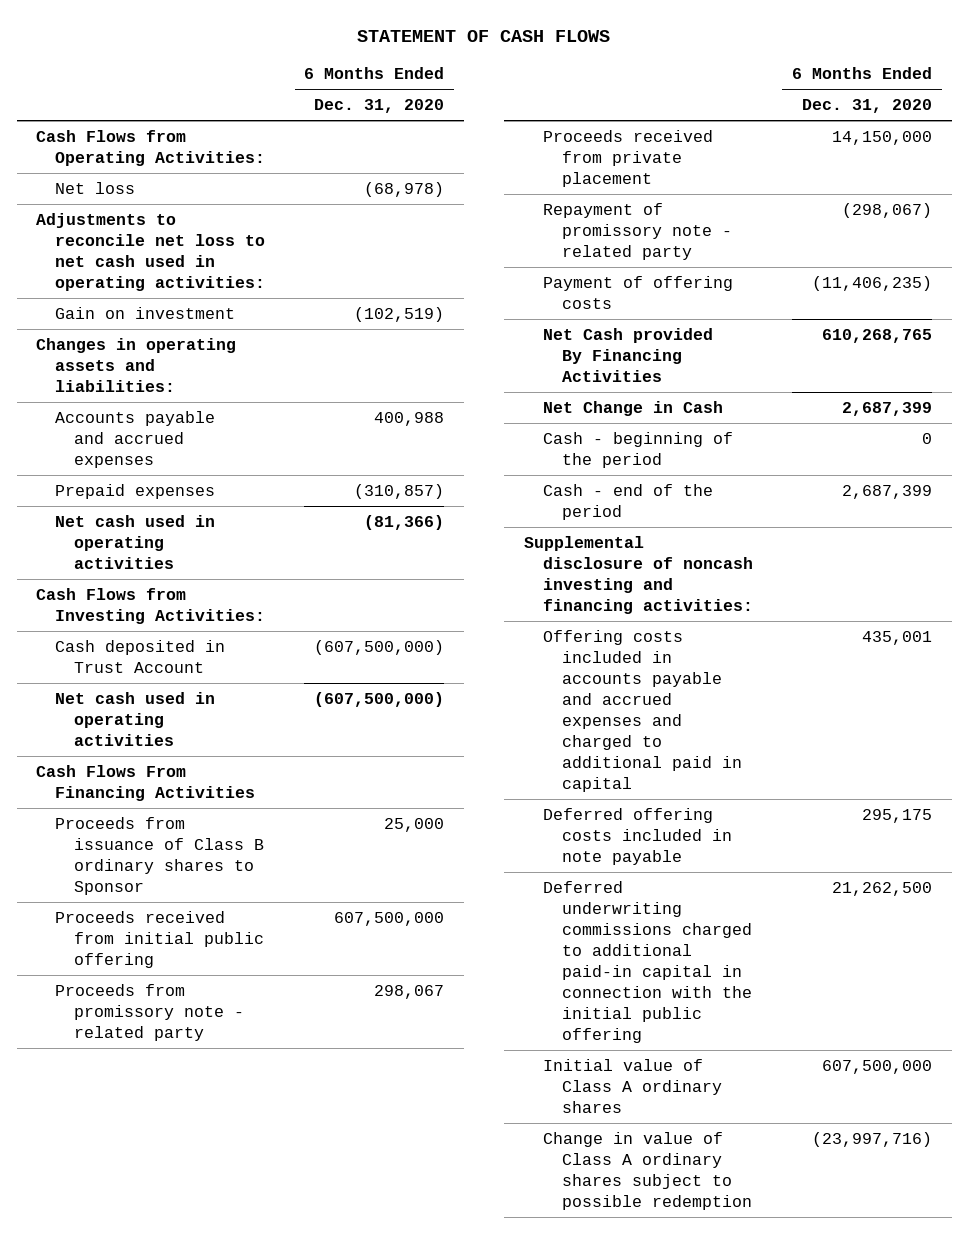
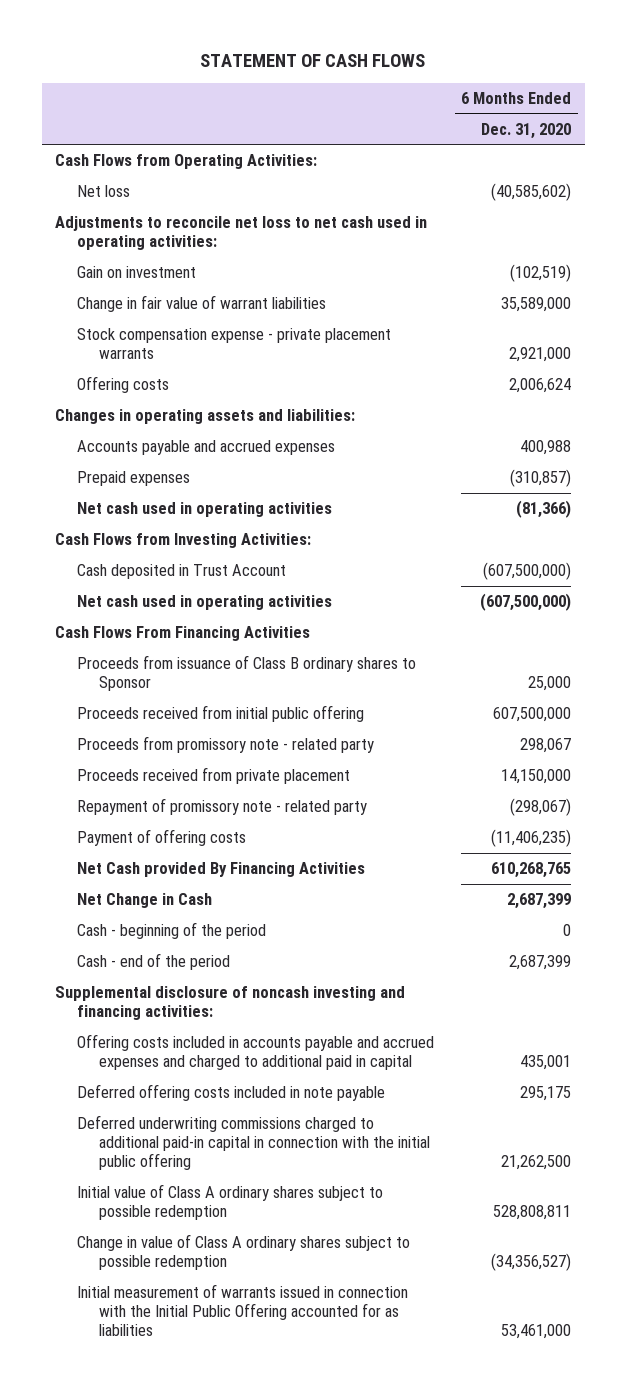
[364,181,445,197] (68,978) -> [491,183,572,202] (40,585,602)
none -> [77,295,327,313] Change in fair value of warrant liabilities
none -> [77,328,392,360] Stock compensation expense - private placement warrants
none -> [77,376,170,394] Offering costs
[543,1058,723,1113] Initial value of Class A ordinary shares -> [77,1184,384,1221] Initial value of Class A ordinary shares subject to possible redemption
[822,1059,933,1074] 607,500,000 -> [493,1205,572,1221] 528,808,811
[812,1131,933,1147] (23,997,716) -> [491,1253,572,1272] (34,356,527)
none -> [77,1284,409,1337] Initial measurement of warrants issued in connection with the Initial Public Offering accounted for as liabilities

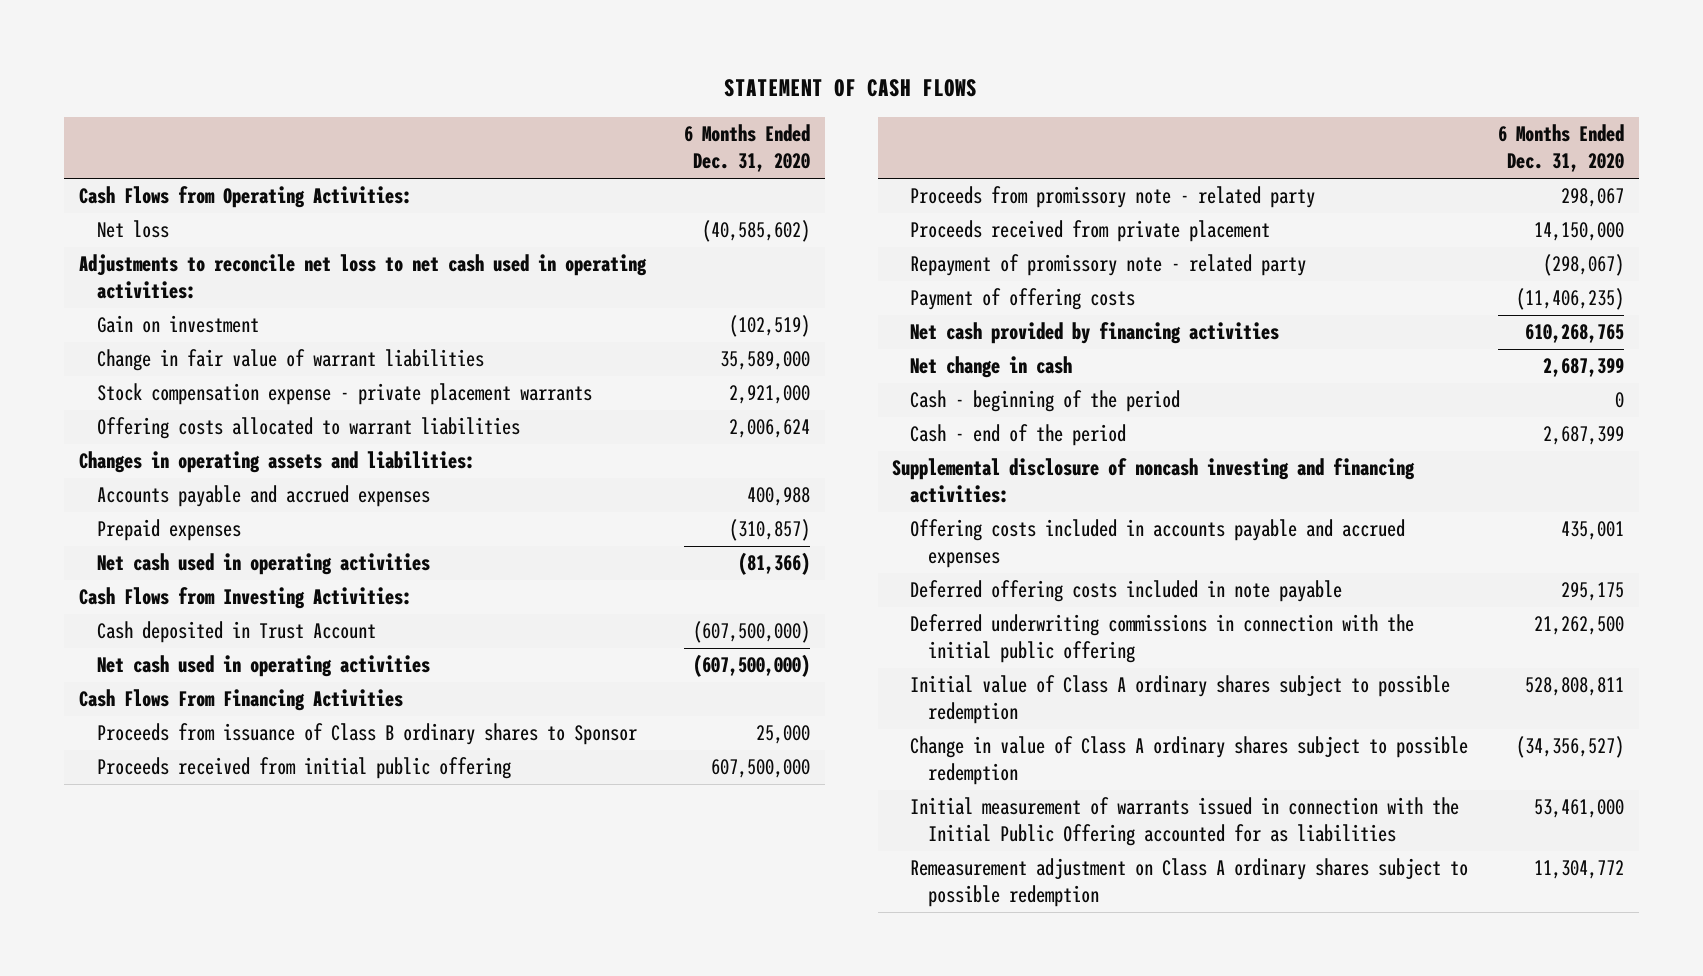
[77,376,170,394] Offering costs -> [96,417,520,440] Offering costs allocated to warrant liabilities
[77,862,366,878] Net Cash provided By Financing Activities -> [910,322,1280,345] Net cash provided by financing activities
[77,893,213,909] Net Change in Cash -> [910,356,1073,379] Net change in cash
[77,1034,435,1071] Offering costs included in accounts payable and accrued expenses and charged to additional paid in capital -> [910,519,1406,569] Offering costs included in accounts payable and accrued expenses
[77,1115,430,1171] Deferred underwriting commissions charged to additional paid-in capital in connection with the initial public offering -> [910,614,1415,664] Deferred underwriting commissions in connection with the initial public offering
none -> [910,858,1469,908] Remeasurement adjustment on Class A ordinary shares subject to possible redemption

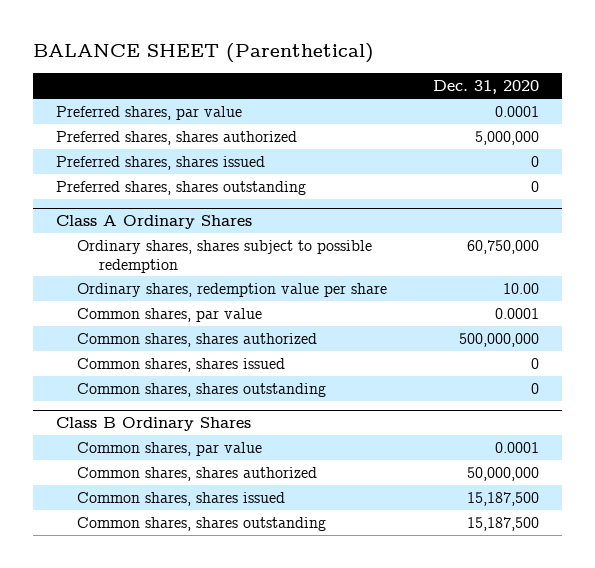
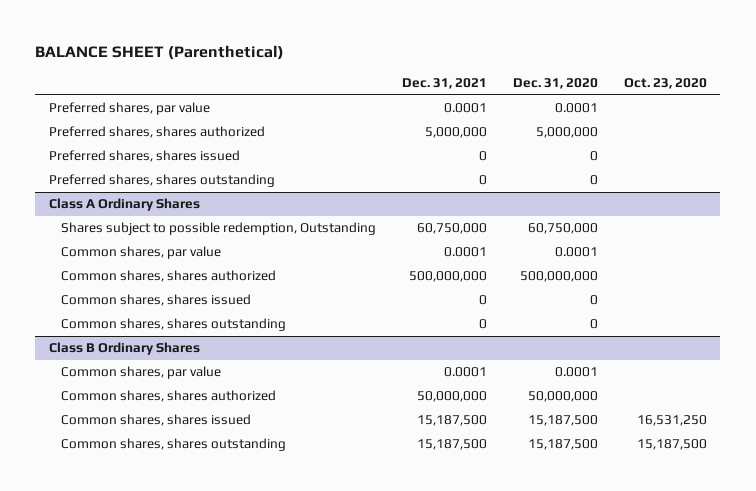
none -> [402,78,488,90] Dec. 31, 2021
none -> [624,78,708,90] Oct. 23, 2020
[77,282,388,297] Ordinary shares, redemption value per share -> none
[77,239,373,273] Ordinary shares, shares subject to possible redemption -> [61,222,377,236] Shares subject to possible redemption, Outstanding

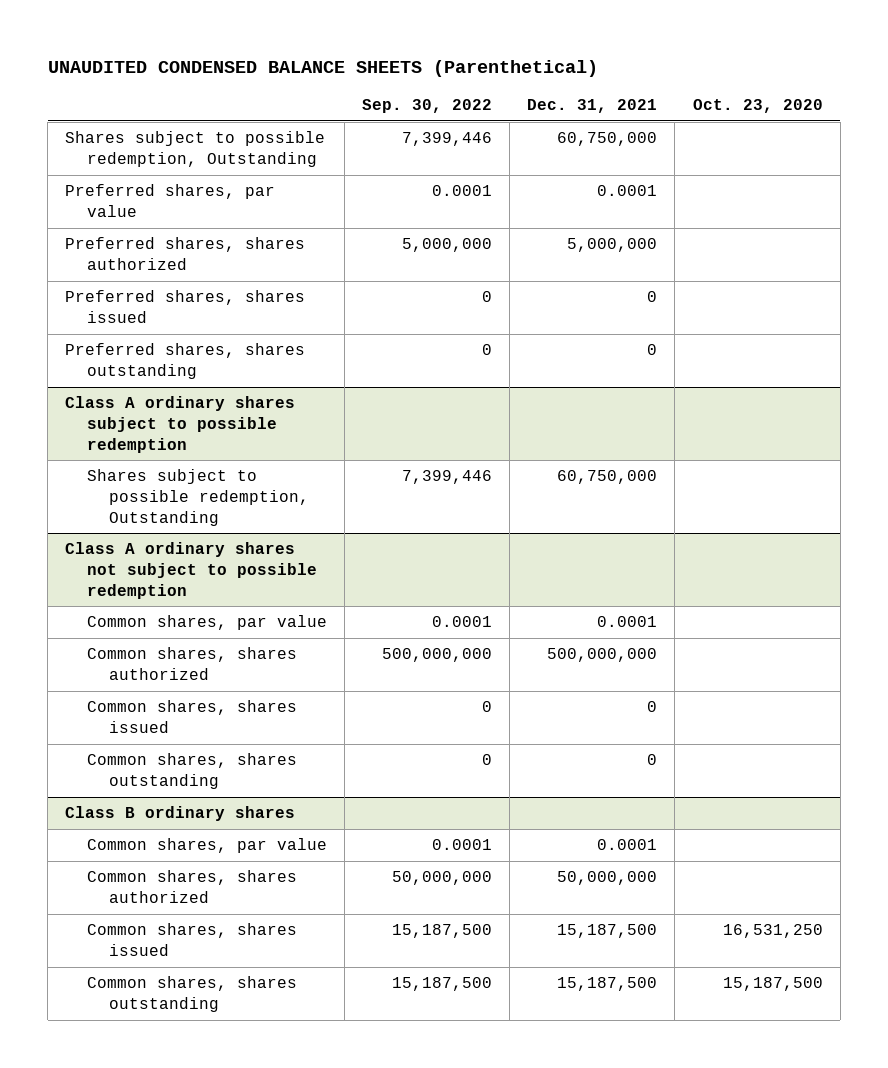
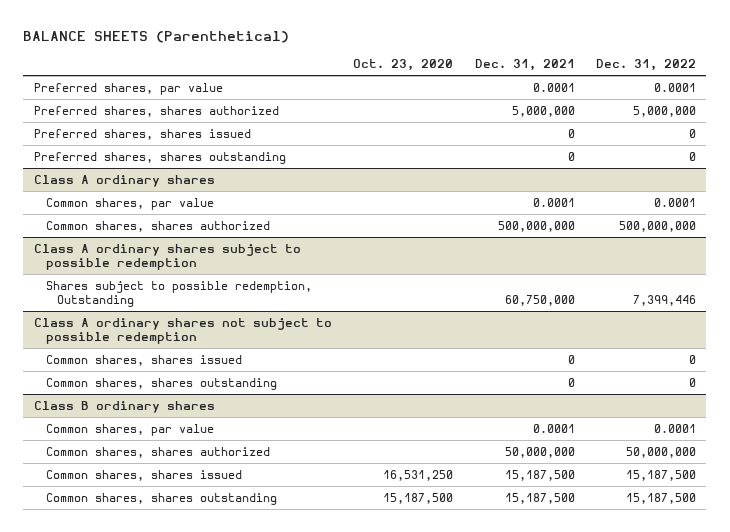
[47,59,598,77] UNAUDITED CONDENSED BALANCE SHEETS (Parenthetical) -> [23,31,290,44] BALANCE SHEETS (Parenthetical)
[362,99,493,114] Sep. 30, 2022 -> none
none -> [595,59,696,72] Dec. 31, 2022
[65,131,326,167] Shares subject to possible redemption, Outstanding -> none
none -> [34,174,216,187] Class A ordinary shares
none -> [45,197,214,210] Common shares, par value
none -> [45,220,270,232] Common shares, shares authorized
[87,615,328,631] Common shares, par value -> none
[87,647,298,680] Common shares, shares authorized -> none

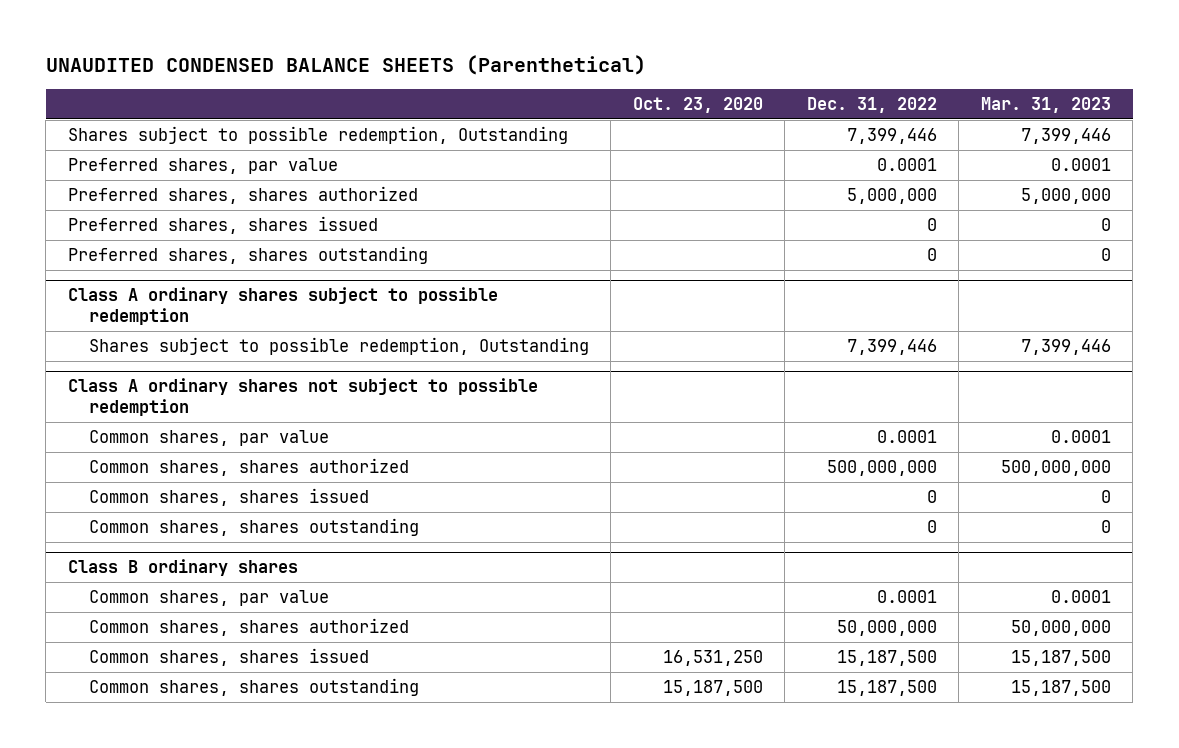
[23,31,290,44] BALANCE SHEETS (Parenthetical) -> [45,55,646,76] UNAUDITED CONDENSED BALANCE SHEETS (Parenthetical)
[474,59,575,72] Dec. 31, 2021 -> none
none -> [980,96,1111,113] Mar. 31, 2023
none -> [67,126,568,145] Shares subject to possible redemption, Outstanding
[34,174,216,187] Class A ordinary shares -> none
[45,197,214,210] Common shares, par value -> none
[45,220,270,232] Common shares, shares authorized -> none
none -> [88,430,329,447] Common shares, par value
none -> [88,458,409,477] Common shares, shares authorized

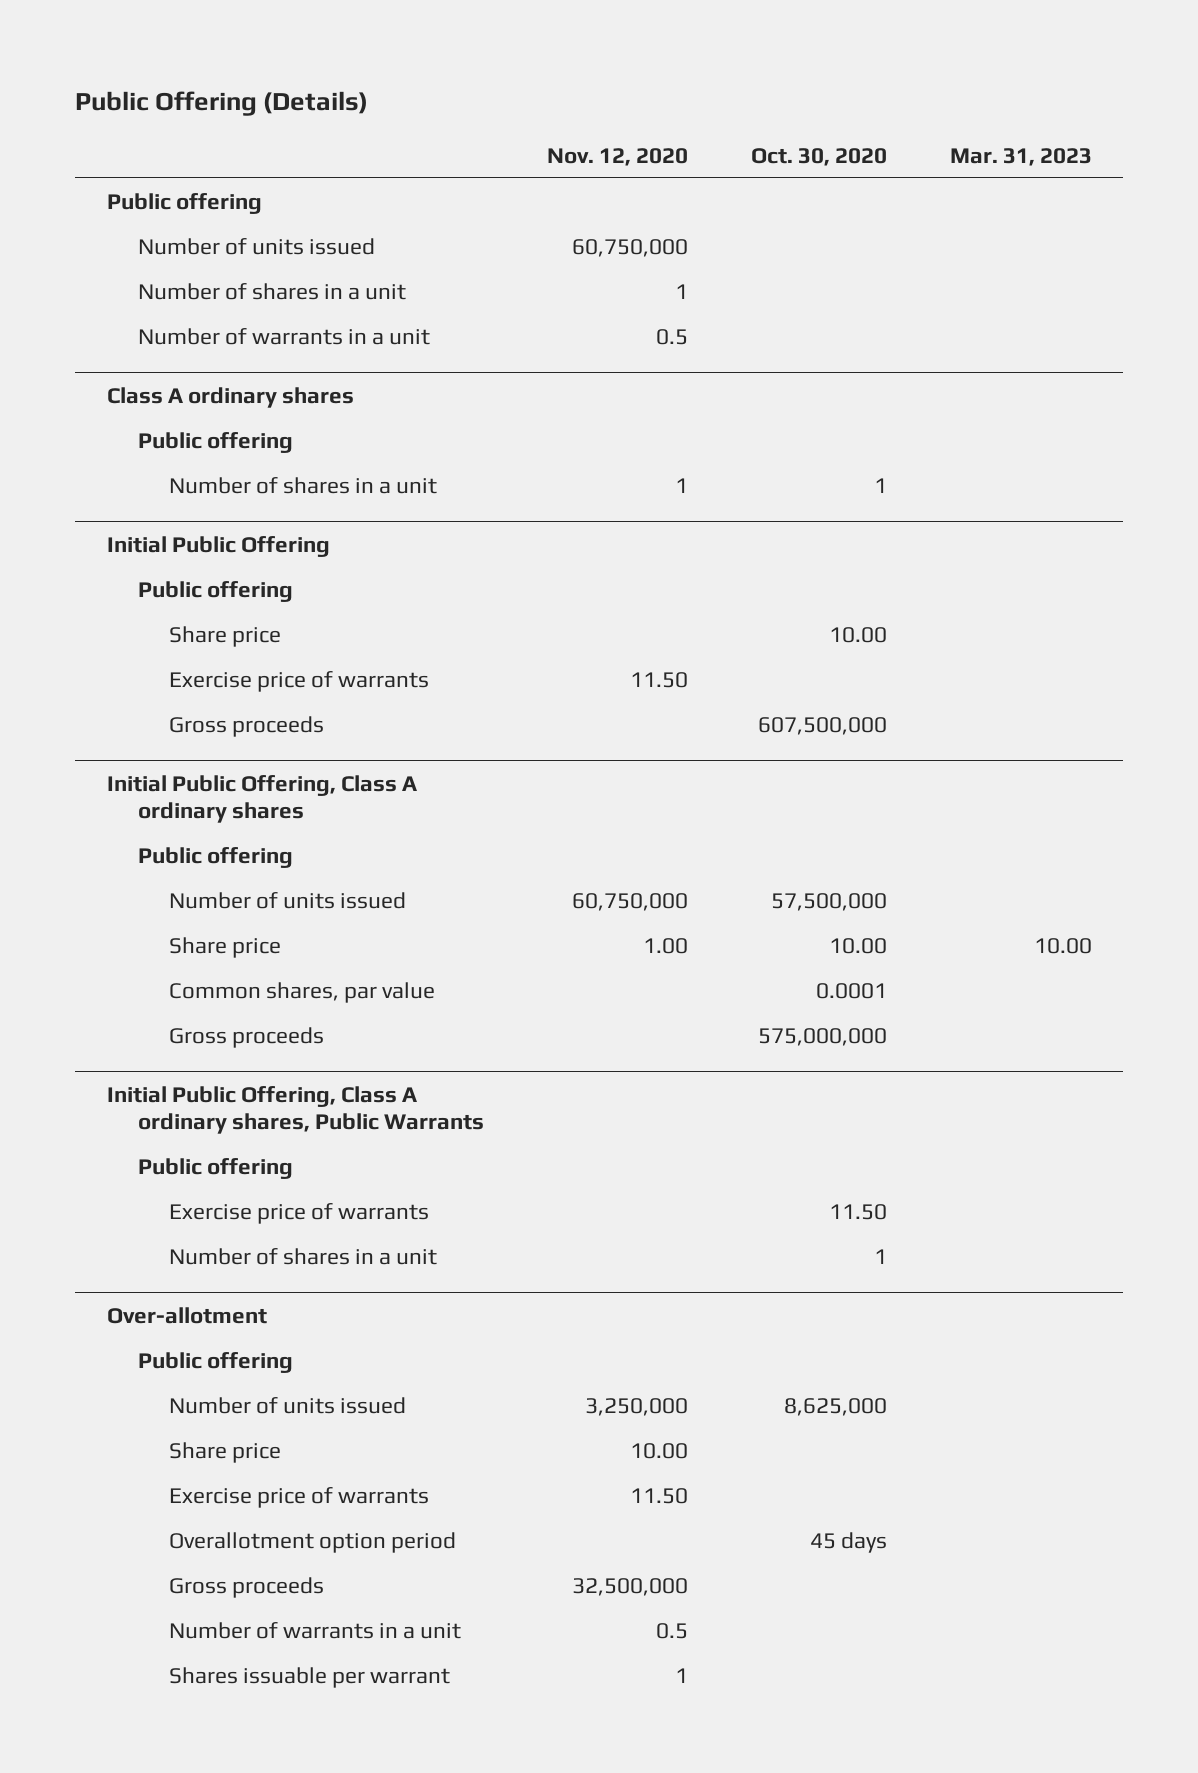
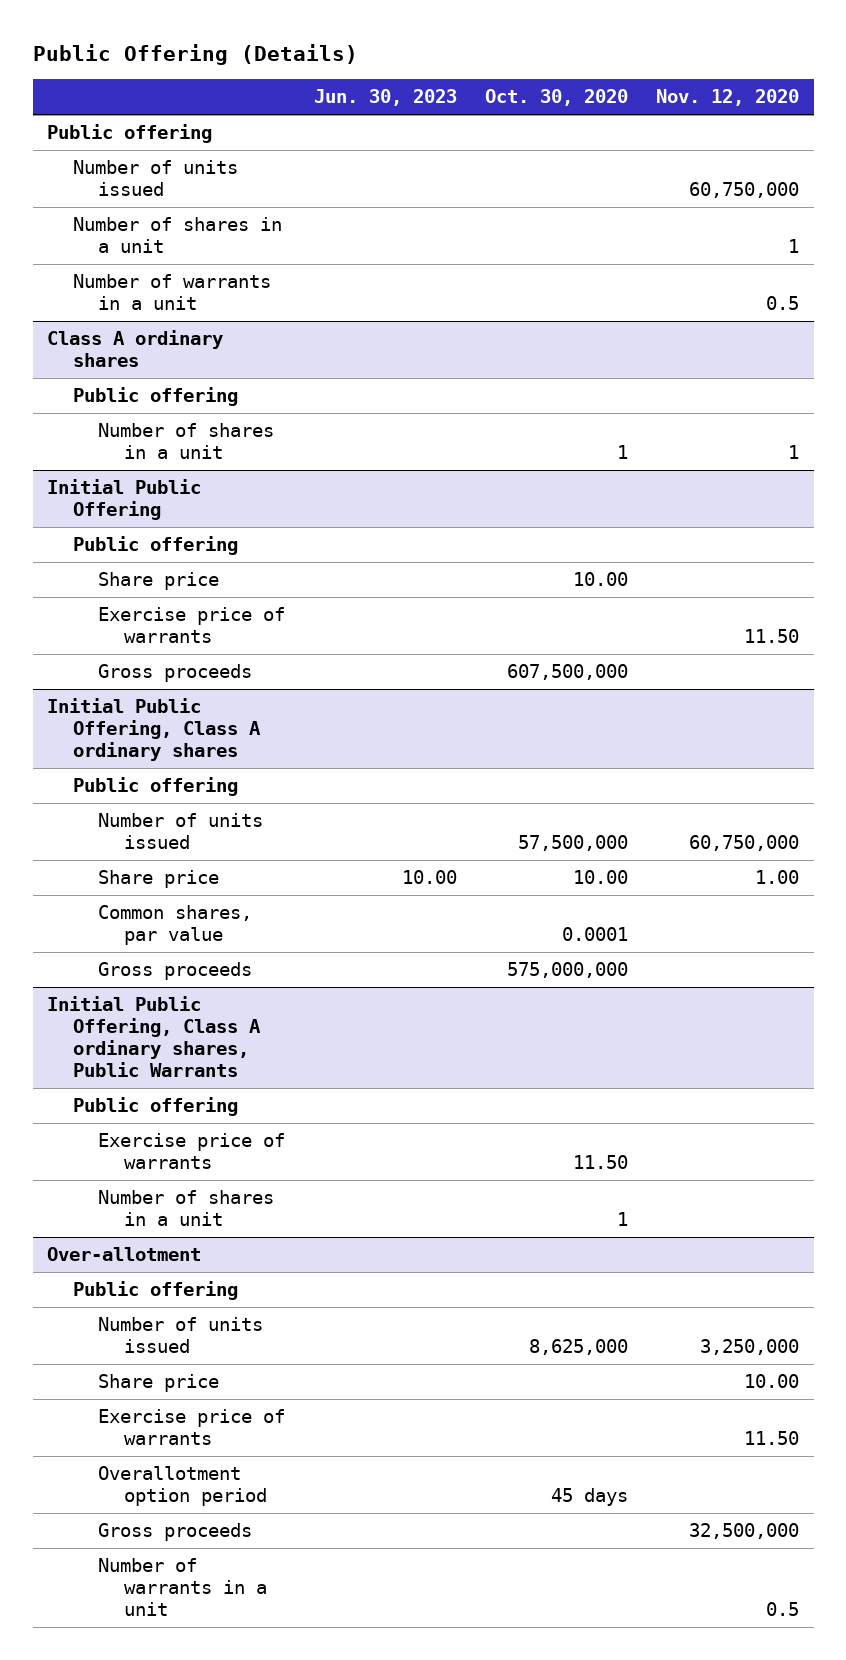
[949,147,1092,166] Mar. 31, 2023 -> none
none -> [313,89,457,107] Jun. 30, 2023
[168,1666,450,1688] Shares issuable per warrant -> none

